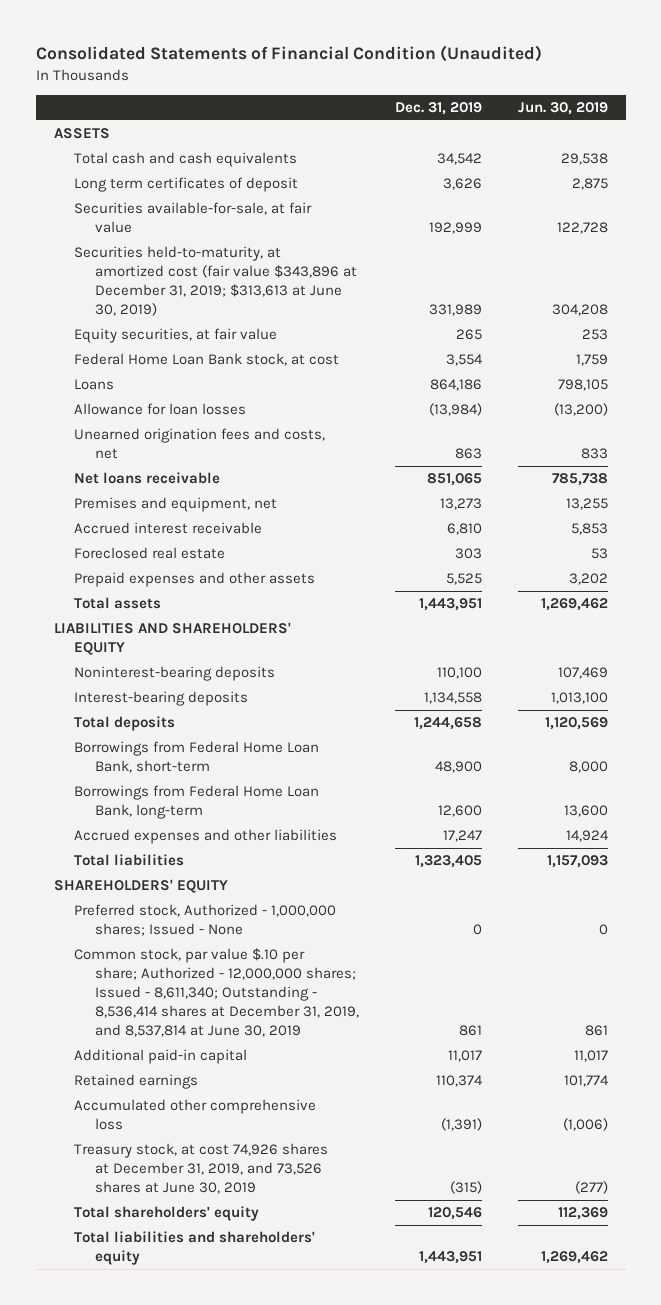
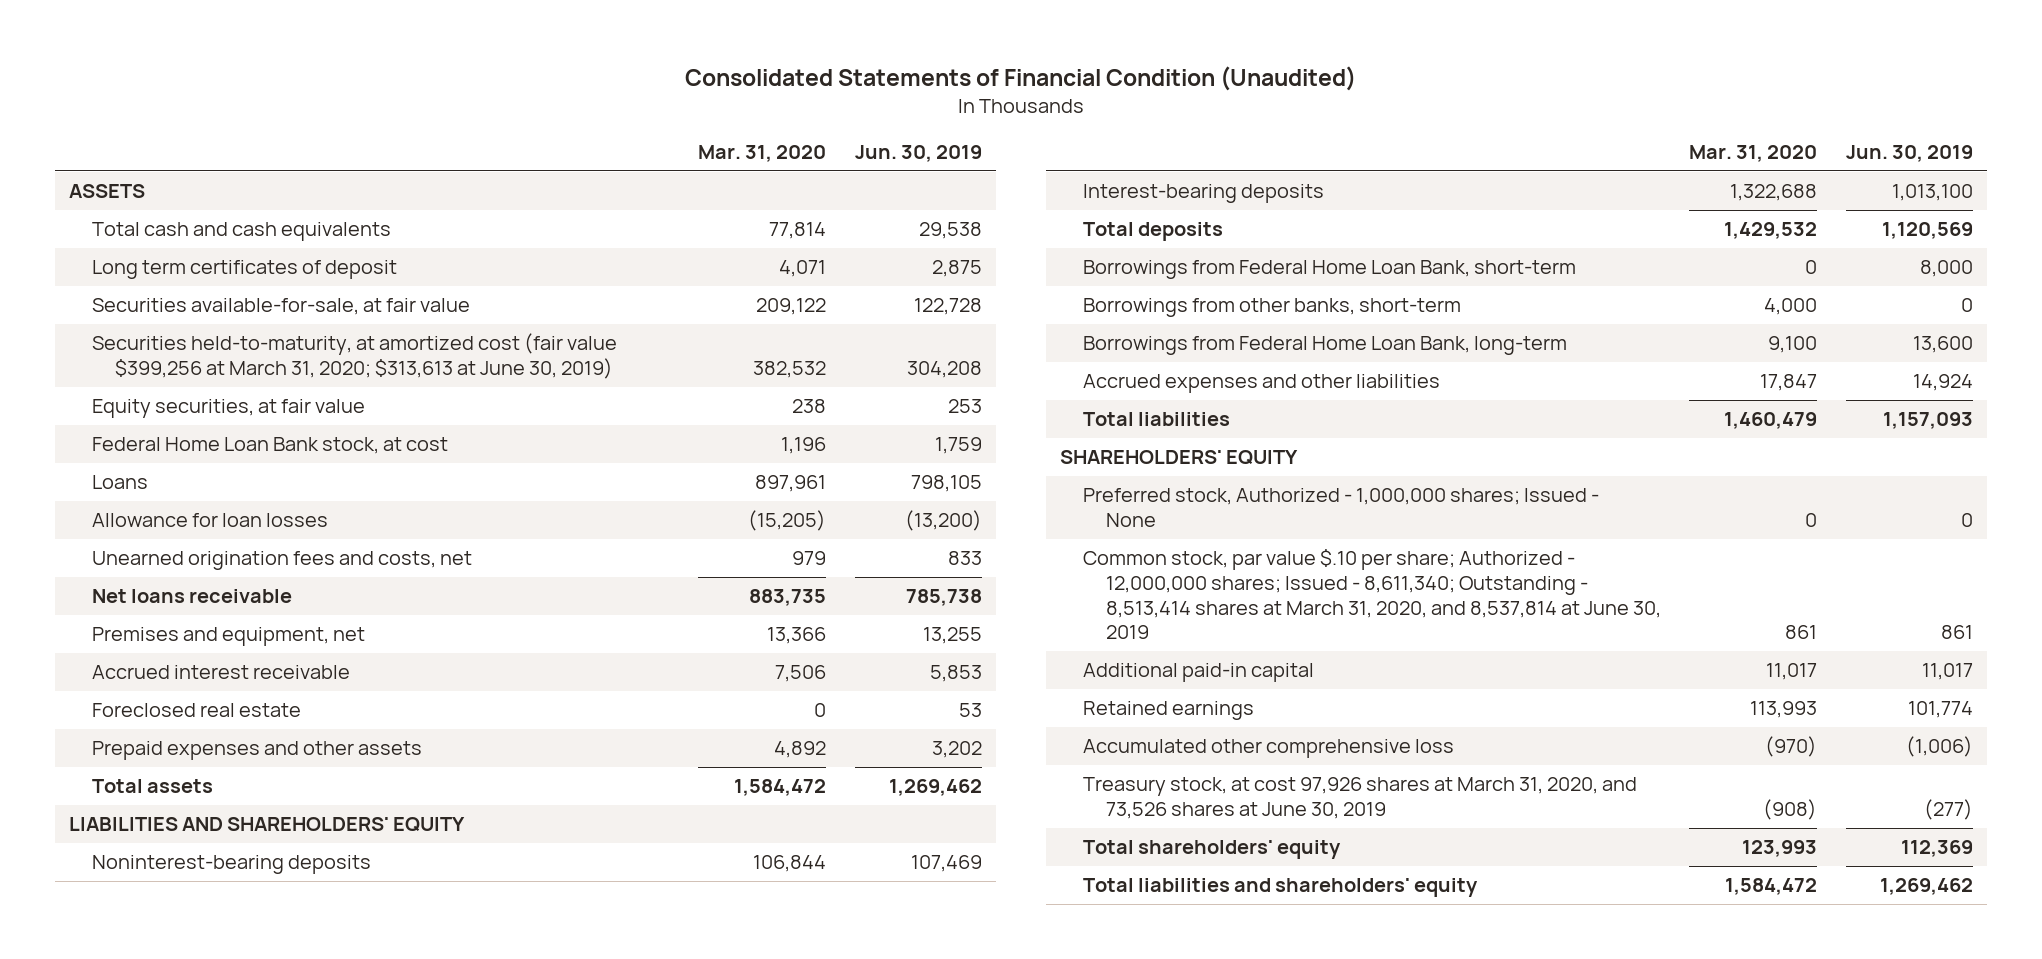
[394,102,482,116] Dec. 31, 2019 -> none
none -> [698,145,827,163] Mar. 31, 2020
[74,246,357,317] Securities held-to-maturity, at amortized cost (fair value $343,896 at December 31, 2019; $313,613 at June 30, 2019) -> [91,333,617,380] Securities held-to-maturity, at amortized cost (fair value $399,256 at March 31, 2020; $313,613 at June 30, 2019)
none -> [1083,298,1462,318] Borrowings from other banks, short-term
[74,948,359,1037] Common stock, par value $.10 per share; Authorized - 12,000,000 shares; Issued - 8,611,340; Outstanding - 8,536,414 shares at December 31, 2019, and 8,537,814 at June 30, 2019 -> [1083,549,1662,640] Common stock, par value $.10 per share; Authorized - 12,000,000 shares; Issued - 8,611,340; Outstanding - 8,513,414 shares at March 31, 2020, and 8,537,814 at June 30, 2019
[74,1143,329,1195] Treasury stock, at cost 74,926 shares at December 31, 2019, and 73,526 shares at June 30, 2019 -> [1083,777,1638,820] Treasury stock, at cost 97,926 shares at March 31, 2020, and 73,526 shares at June 30, 2019

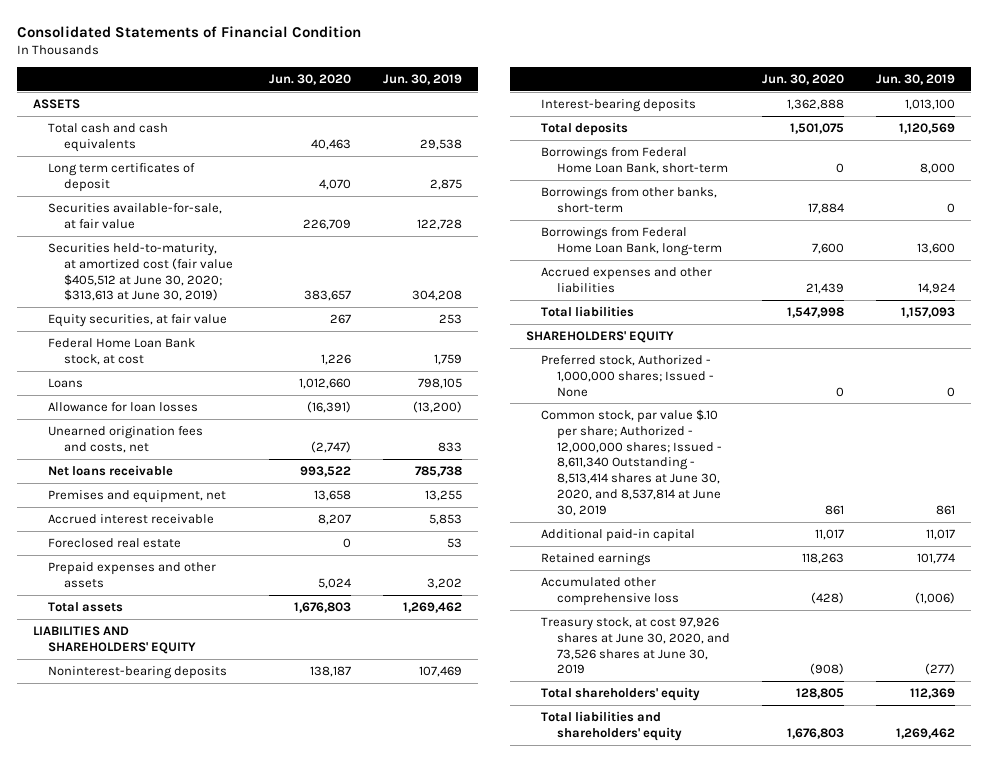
[684,65,1356,91] Consolidated Statements of Financial Condition (Unaudited) -> [16,25,361,38] Consolidated Statements of Financial Condition
[698,145,827,163] Mar. 31, 2020 -> none
none -> [268,73,351,85] Jun. 30, 2020
[91,333,617,380] Securities held-to-maturity, at amortized cost (fair value $399,256 at March 31, 2020; $313,613 at June 30, 2019) -> [48,242,233,302] Securities held-to-maturity, at amortized cost (fair value $405,512 at June 30, 2020; $313,613 at June 30, 2019)
[1083,549,1662,640] Common stock, par value $.10 per share; Authorized - 12,000,000 shares; Issued - 8,611,340; Outstanding - 8,513,414 shares at March 31, 2020, and 8,537,814 at June 30, 2019 -> [541,408,722,517] Common stock, par value $.10 per share; Authorized - 12,000,000 shares; Issued - 8,611,340 Outstanding - 8,513,414 shares at June 30, 2020, and 8,537,814 at June 30, 2019
[1083,777,1638,820] Treasury stock, at cost 97,926 shares at March 31, 2020, and 73,526 shares at June 30, 2019 -> [541,616,730,675] Treasury stock, at cost 97,926 shares at June 30, 2020, and 73,526 shares at June 30, 2019

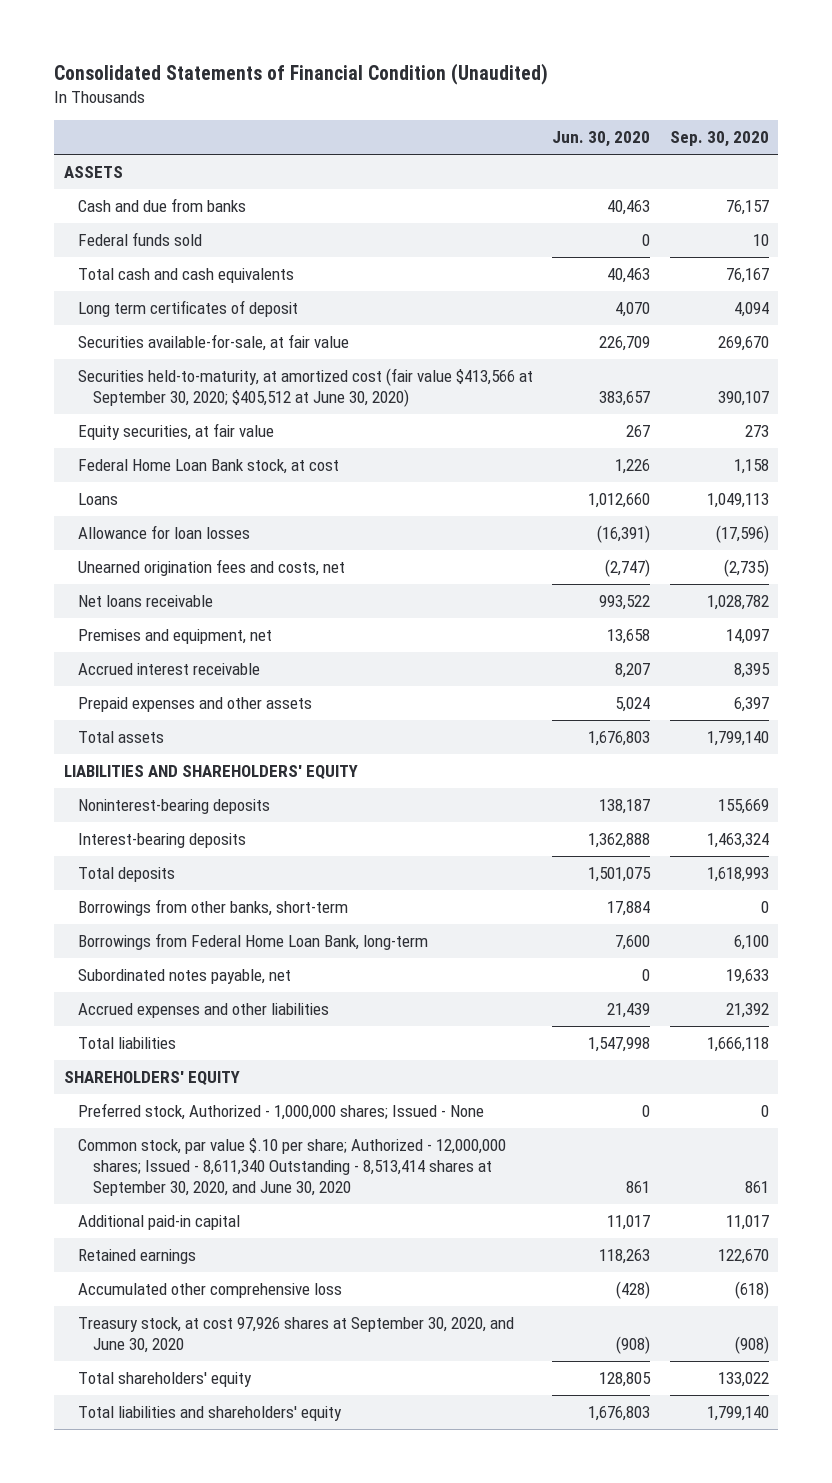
[16,25,361,38] Consolidated Statements of Financial Condition -> [53,63,548,86] Consolidated Statements of Financial Condition (Unaudited)
[382,73,462,85] Jun. 30, 2019 -> none
none -> [669,131,769,148] Sep. 30, 2020
none -> [78,197,247,212] Cash and due from banks
none -> [78,231,203,246] Federal funds sold
[48,242,233,302] Securities held-to-maturity, at amortized cost (fair value $405,512 at June 30, 2020; $313,613 at June 30, 2019) -> [78,367,534,407] Securities held-to-maturity, at amortized cost (fair value $413,566 at September 30, 2020; $405,512 at June 30, 2020)
[48,537,182,548] Foreclosed real estate -> none
[541,146,728,174] Borrowings from Federal Home Loan Bank, short-term -> none
none -> [78,968,292,984] Subordinated notes payable, net
[541,408,722,517] Common stock, par value $.10 per share; Authorized - 12,000,000 shares; Issued - 8,611,340 Outstanding - 8,513,414 shares at June 30, 2020, and 8,537,814 at June 30, 2019 -> [78,1137,507,1196] Common stock, par value $.10 per share; Authorized - 12,000,000 shares; Issued - 8,611,340 Outstanding - 8,513,414 shares at September 30, 2020, and June 30, 2020
[541,616,730,675] Treasury stock, at cost 97,926 shares at June 30, 2020, and 73,526 shares at June 30, 2019 -> [78,1316,515,1353] Treasury stock, at cost 97,926 shares at September 30, 2020, and June 30, 2020

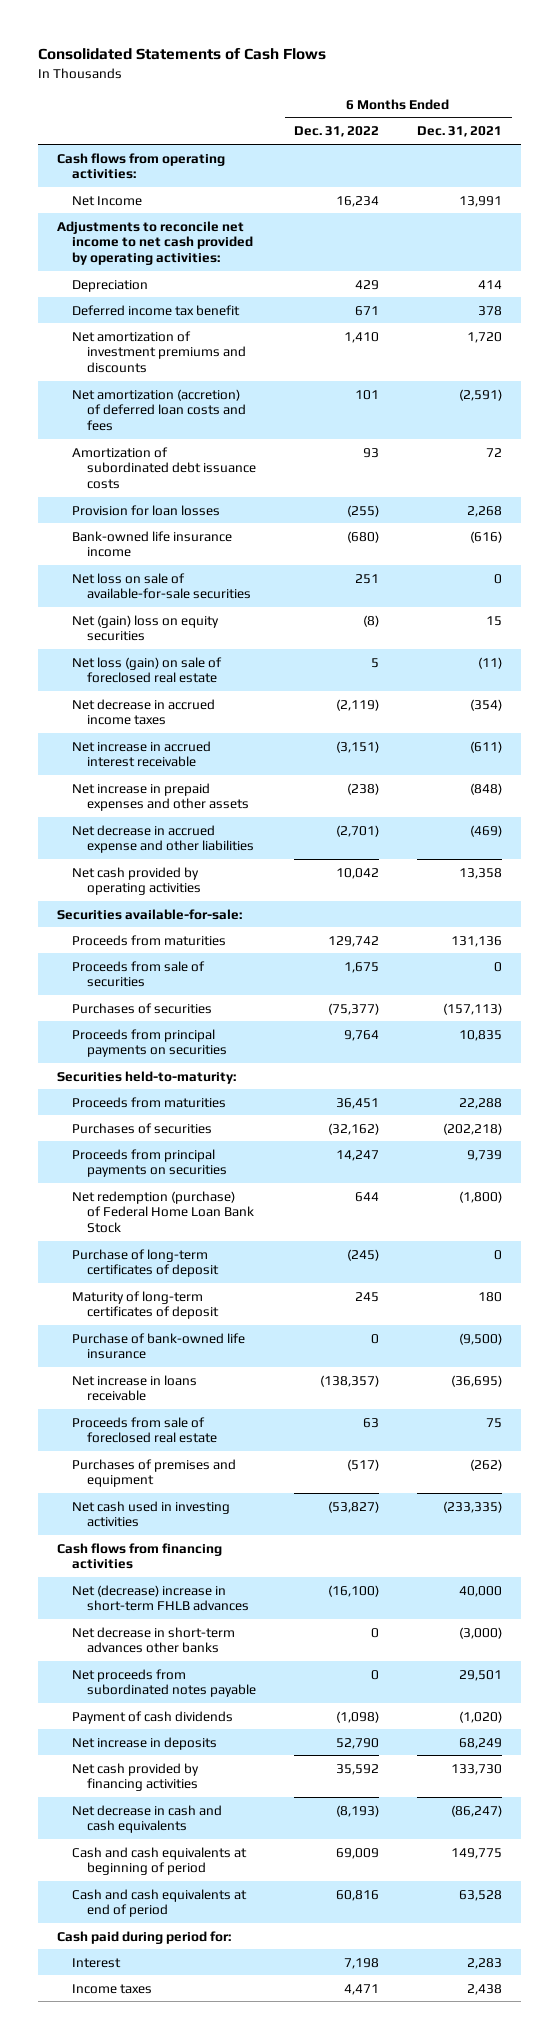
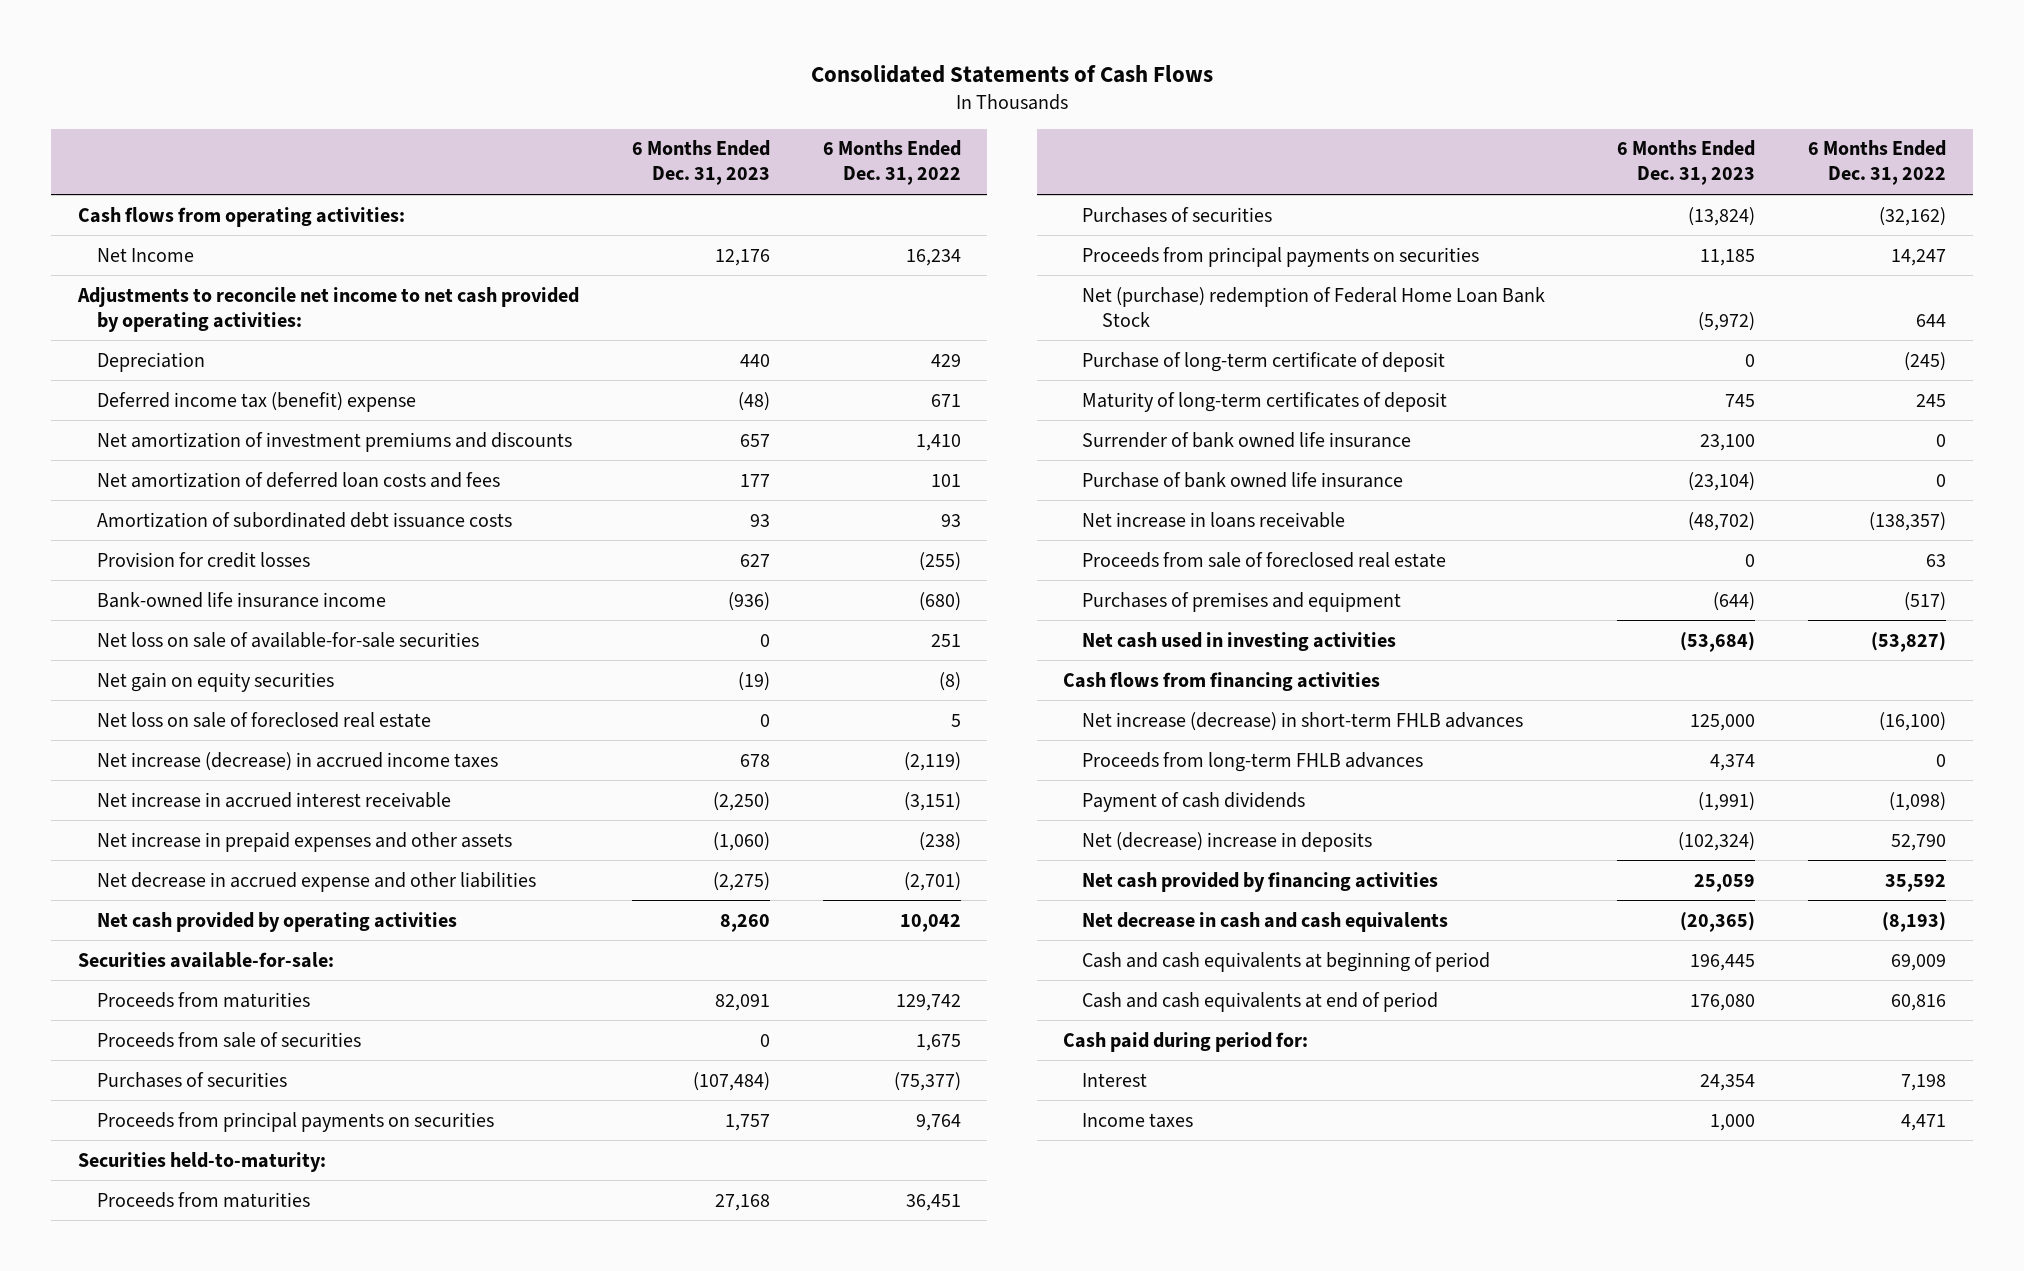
[417,126,503,138] Dec. 31, 2021 -> none
none -> [631,140,770,186] 6 Months Ended Dec. 31, 2023
[72,304,241,316] Deferred income tax benefit -> [96,391,416,412] Deferred income tax (benefit) expense
[72,388,247,432] Net amortization (accretion) of deferred loan costs and fees -> [96,471,500,488] Net amortization of deferred loan costs and fees
[72,504,221,516] Provision for loan losses -> [96,551,310,568] Provision for credit losses
[72,614,220,642] Net (gain) loss on equity securities -> [96,671,334,692] Net gain on equity securities
[72,656,223,684] Net loss (gain) on sale of foreclosed real estate -> [96,711,431,728] Net loss on sale of foreclosed real estate
[72,698,216,726] Net decrease in accrued income taxes -> [96,751,498,771] Net increase (decrease) in accrued income taxes
[72,1190,255,1234] Net redemption (purchase) of Federal Home Loan Bank Stock -> [1082,286,1546,327] Net (purchase) redemption of Federal Home Loan Bank Stock
[72,1248,220,1278] Purchase of long-term certificates of deposit -> [1082,351,1446,372] Purchase of long-term certificate of deposit
none -> [1082,431,1412,448] Surrender of bank owned life insurance
[72,1332,246,1360] Purchase of bank-owned life insurance -> [1082,471,1404,488] Purchase of bank owned life insurance
[72,1626,236,1654] Net decrease in short-term advances other banks -> none
[72,1668,257,1698] Net proceeds from subordinated notes payable -> none
[72,1584,250,1612] Net (decrease) increase in short-term FHLB advances -> [1082,711,1524,731] Net increase (decrease) in short-term FHLB advances
none -> [1082,751,1424,772] Proceeds from long-term FHLB advances
[72,1736,218,1750] Net increase in deposits -> [1082,831,1373,852] Net (decrease) increase in deposits

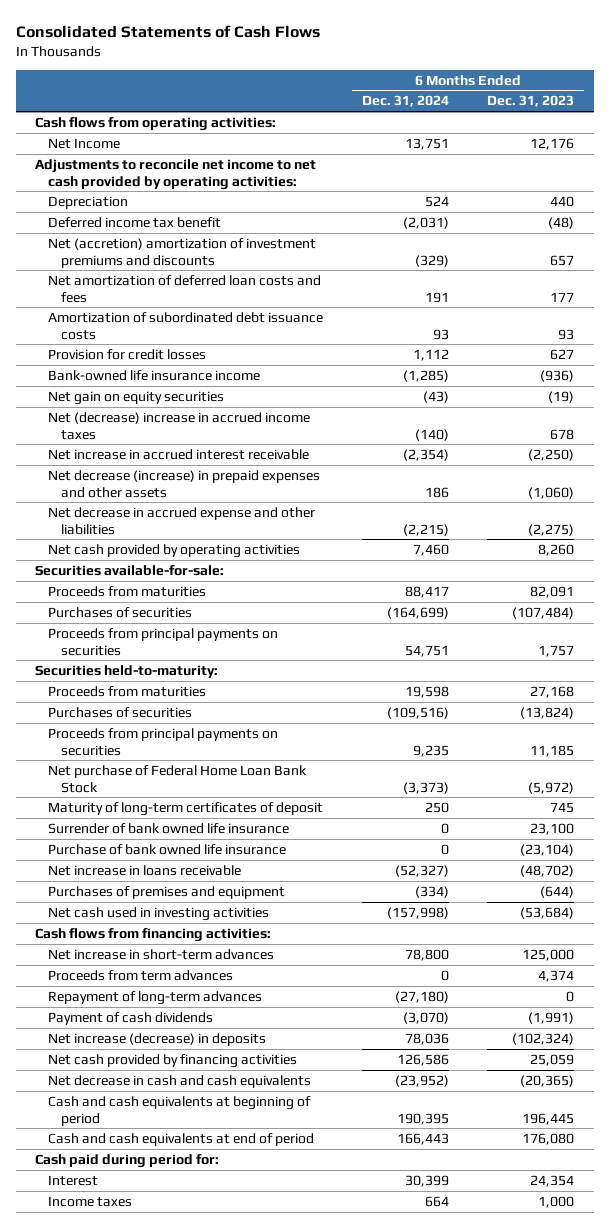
[822,140,961,186] 6 Months Ended Dec. 31, 2022 -> none
none -> [361,95,449,108] Dec. 31, 2024
[96,391,416,412] Deferred income tax (benefit) expense -> [47,216,221,228] Deferred income tax benefit
[96,431,572,452] Net amortization of investment premiums and discounts -> [47,237,316,268] Net (accretion) amortization of investment premiums and discounts
[96,631,479,648] Net loss on sale of available-for-sale securities -> none
[96,711,431,728] Net loss on sale of foreclosed real estate -> none
[96,751,498,771] Net increase (decrease) in accrued income taxes -> [47,411,310,440] Net (decrease) increase in accrued income taxes
[96,831,512,852] Net increase in prepaid expenses and other assets -> [47,469,320,498] Net decrease (increase) in prepaid expenses and other assets
[96,1031,361,1048] Proceeds from sale of securities -> none
[1082,351,1446,372] Purchase of long-term certificate of deposit -> none
[1082,286,1546,327] Net (purchase) redemption of Federal Home Loan Bank Stock -> [47,764,307,793] Net purchase of Federal Home Loan Bank Stock
[1082,551,1447,568] Proceeds from sale of foreclosed real estate -> none
[1063,671,1381,691] Cash flows from financing activities -> [35,927,272,942] Cash flows from financing activities:
[1082,711,1524,731] Net increase (decrease) in short-term FHLB advances -> [47,948,274,960] Net increase in short-term advances
[1082,751,1424,772] Proceeds from long-term FHLB advances -> [47,969,233,981] Proceeds from term advances
none -> [47,990,262,1005] Repayment of long-term advances
[1082,831,1373,852] Net (decrease) increase in deposits -> [47,1032,266,1046] Net increase (decrease) in deposits

